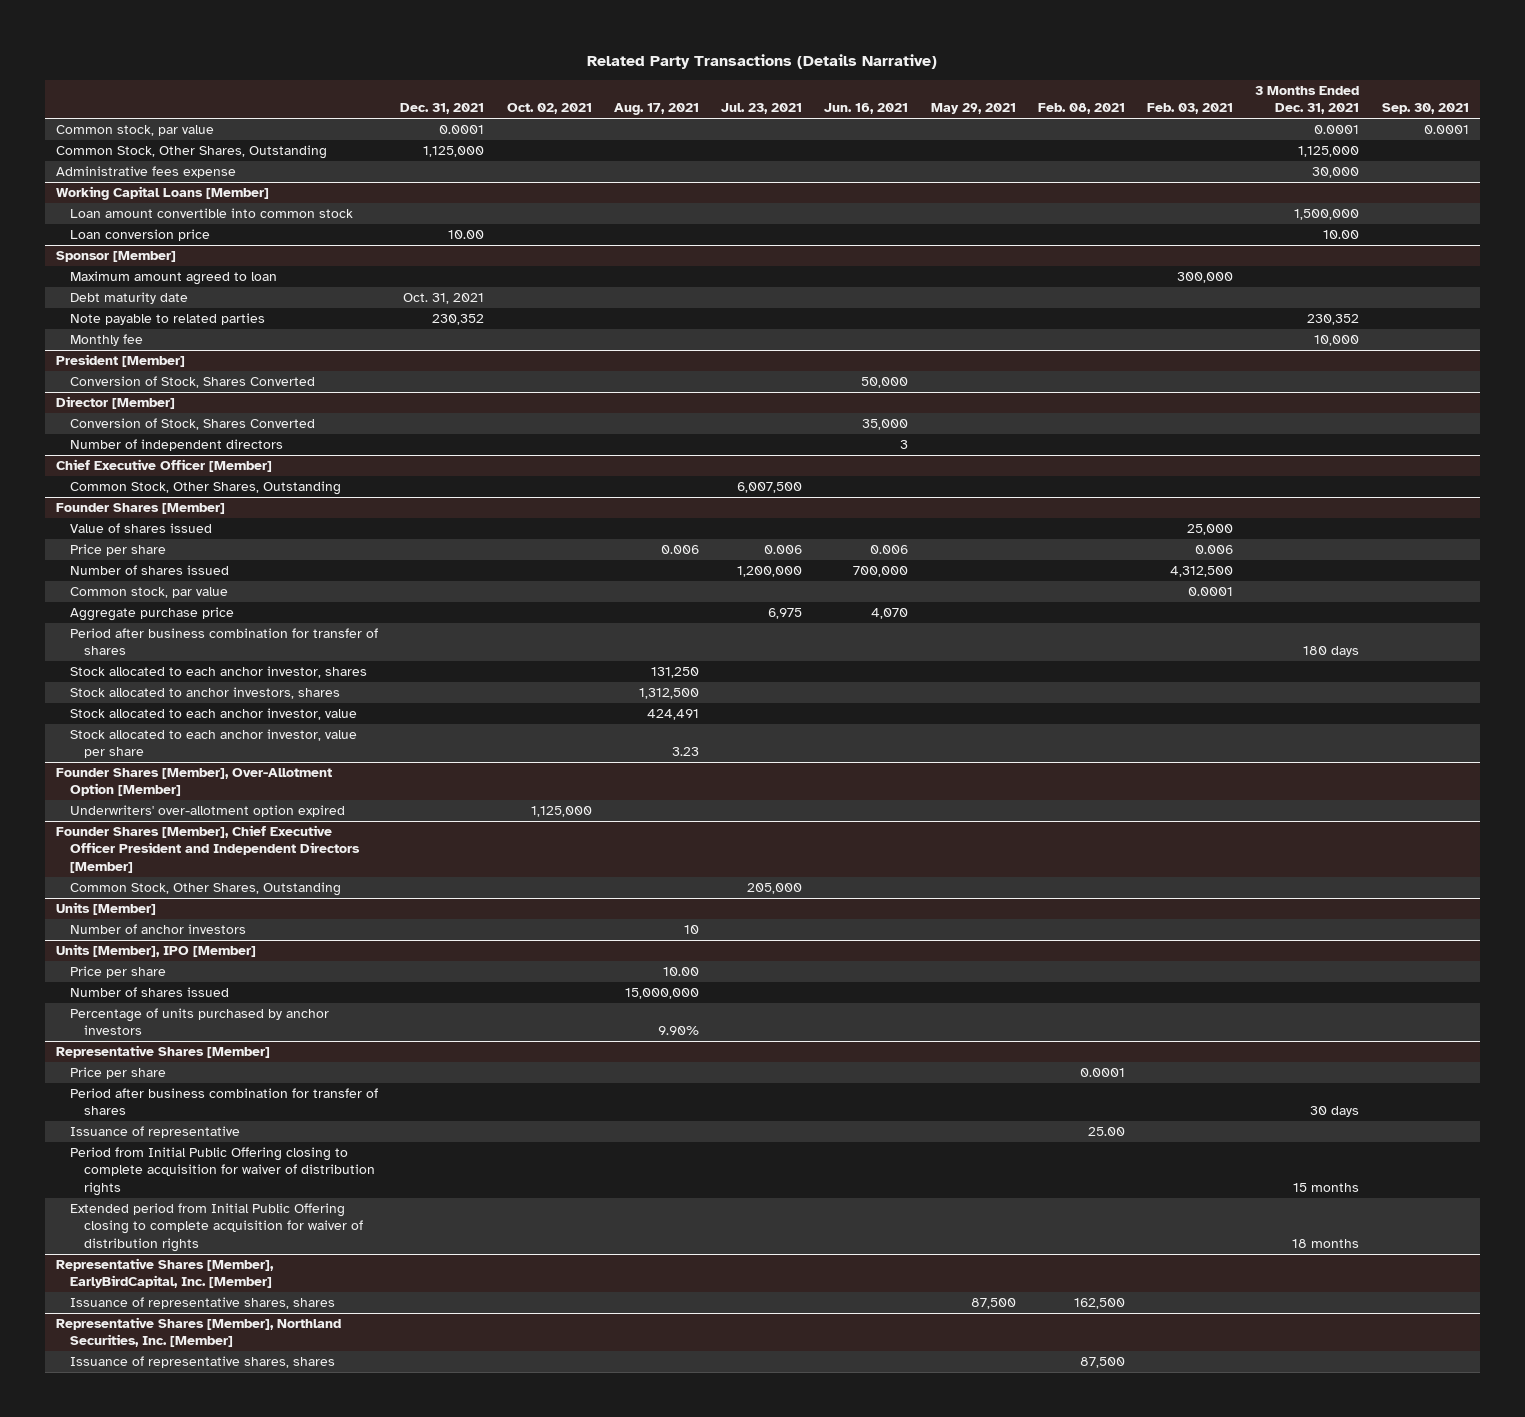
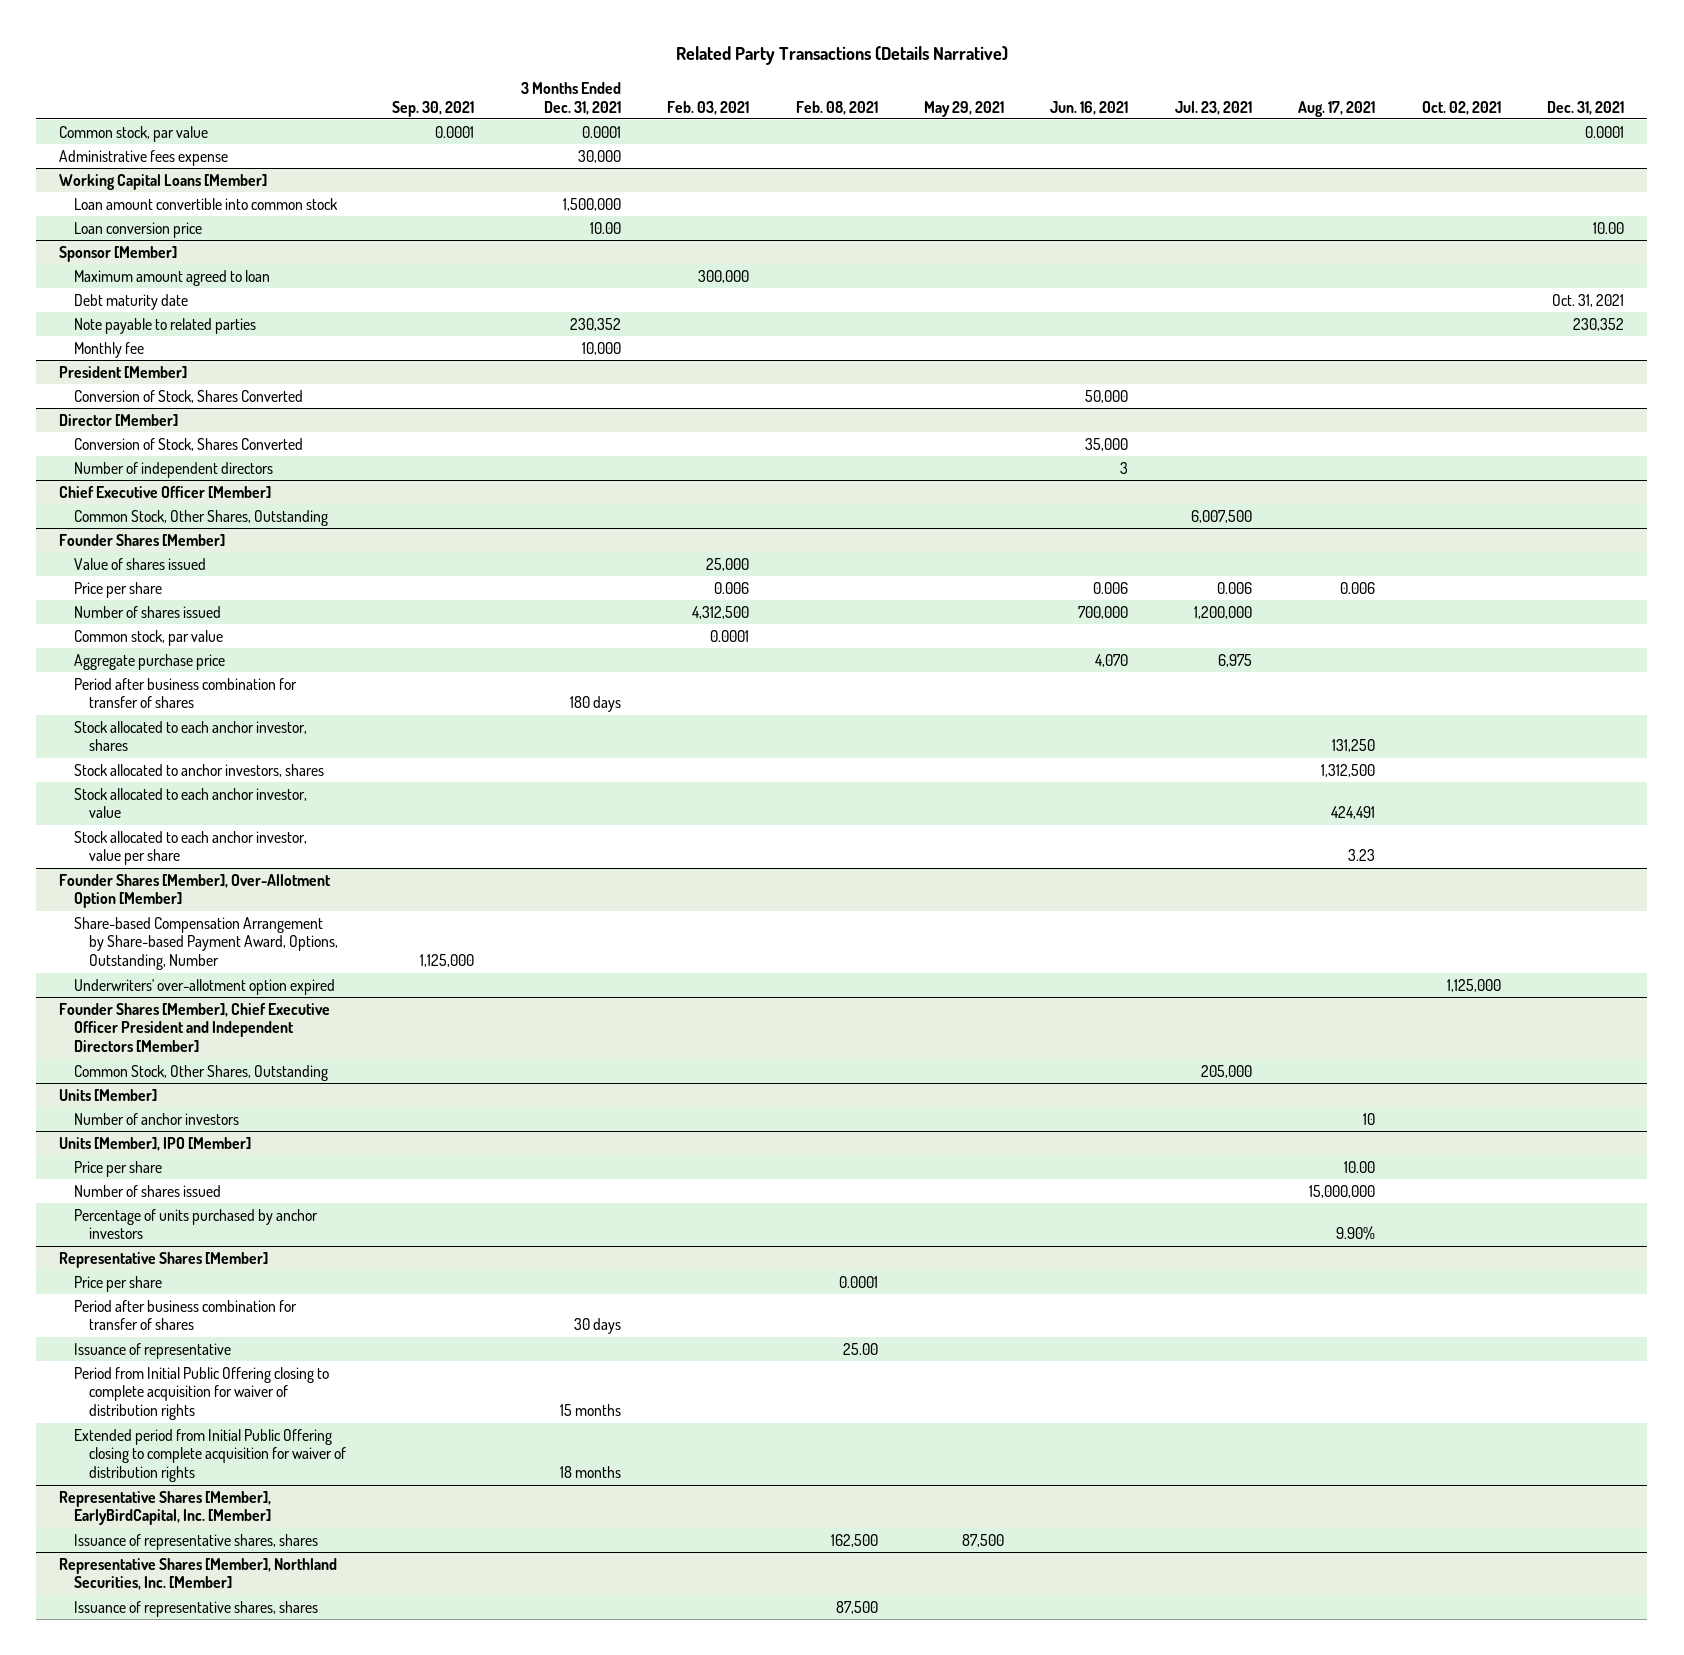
[56,145,328,160] Common Stock, Other Shares, Outstanding -> none
none -> [74,916,338,971] Share-based Compensation Arrangement by Share-based Payment Award, Options, Outstanding, Number

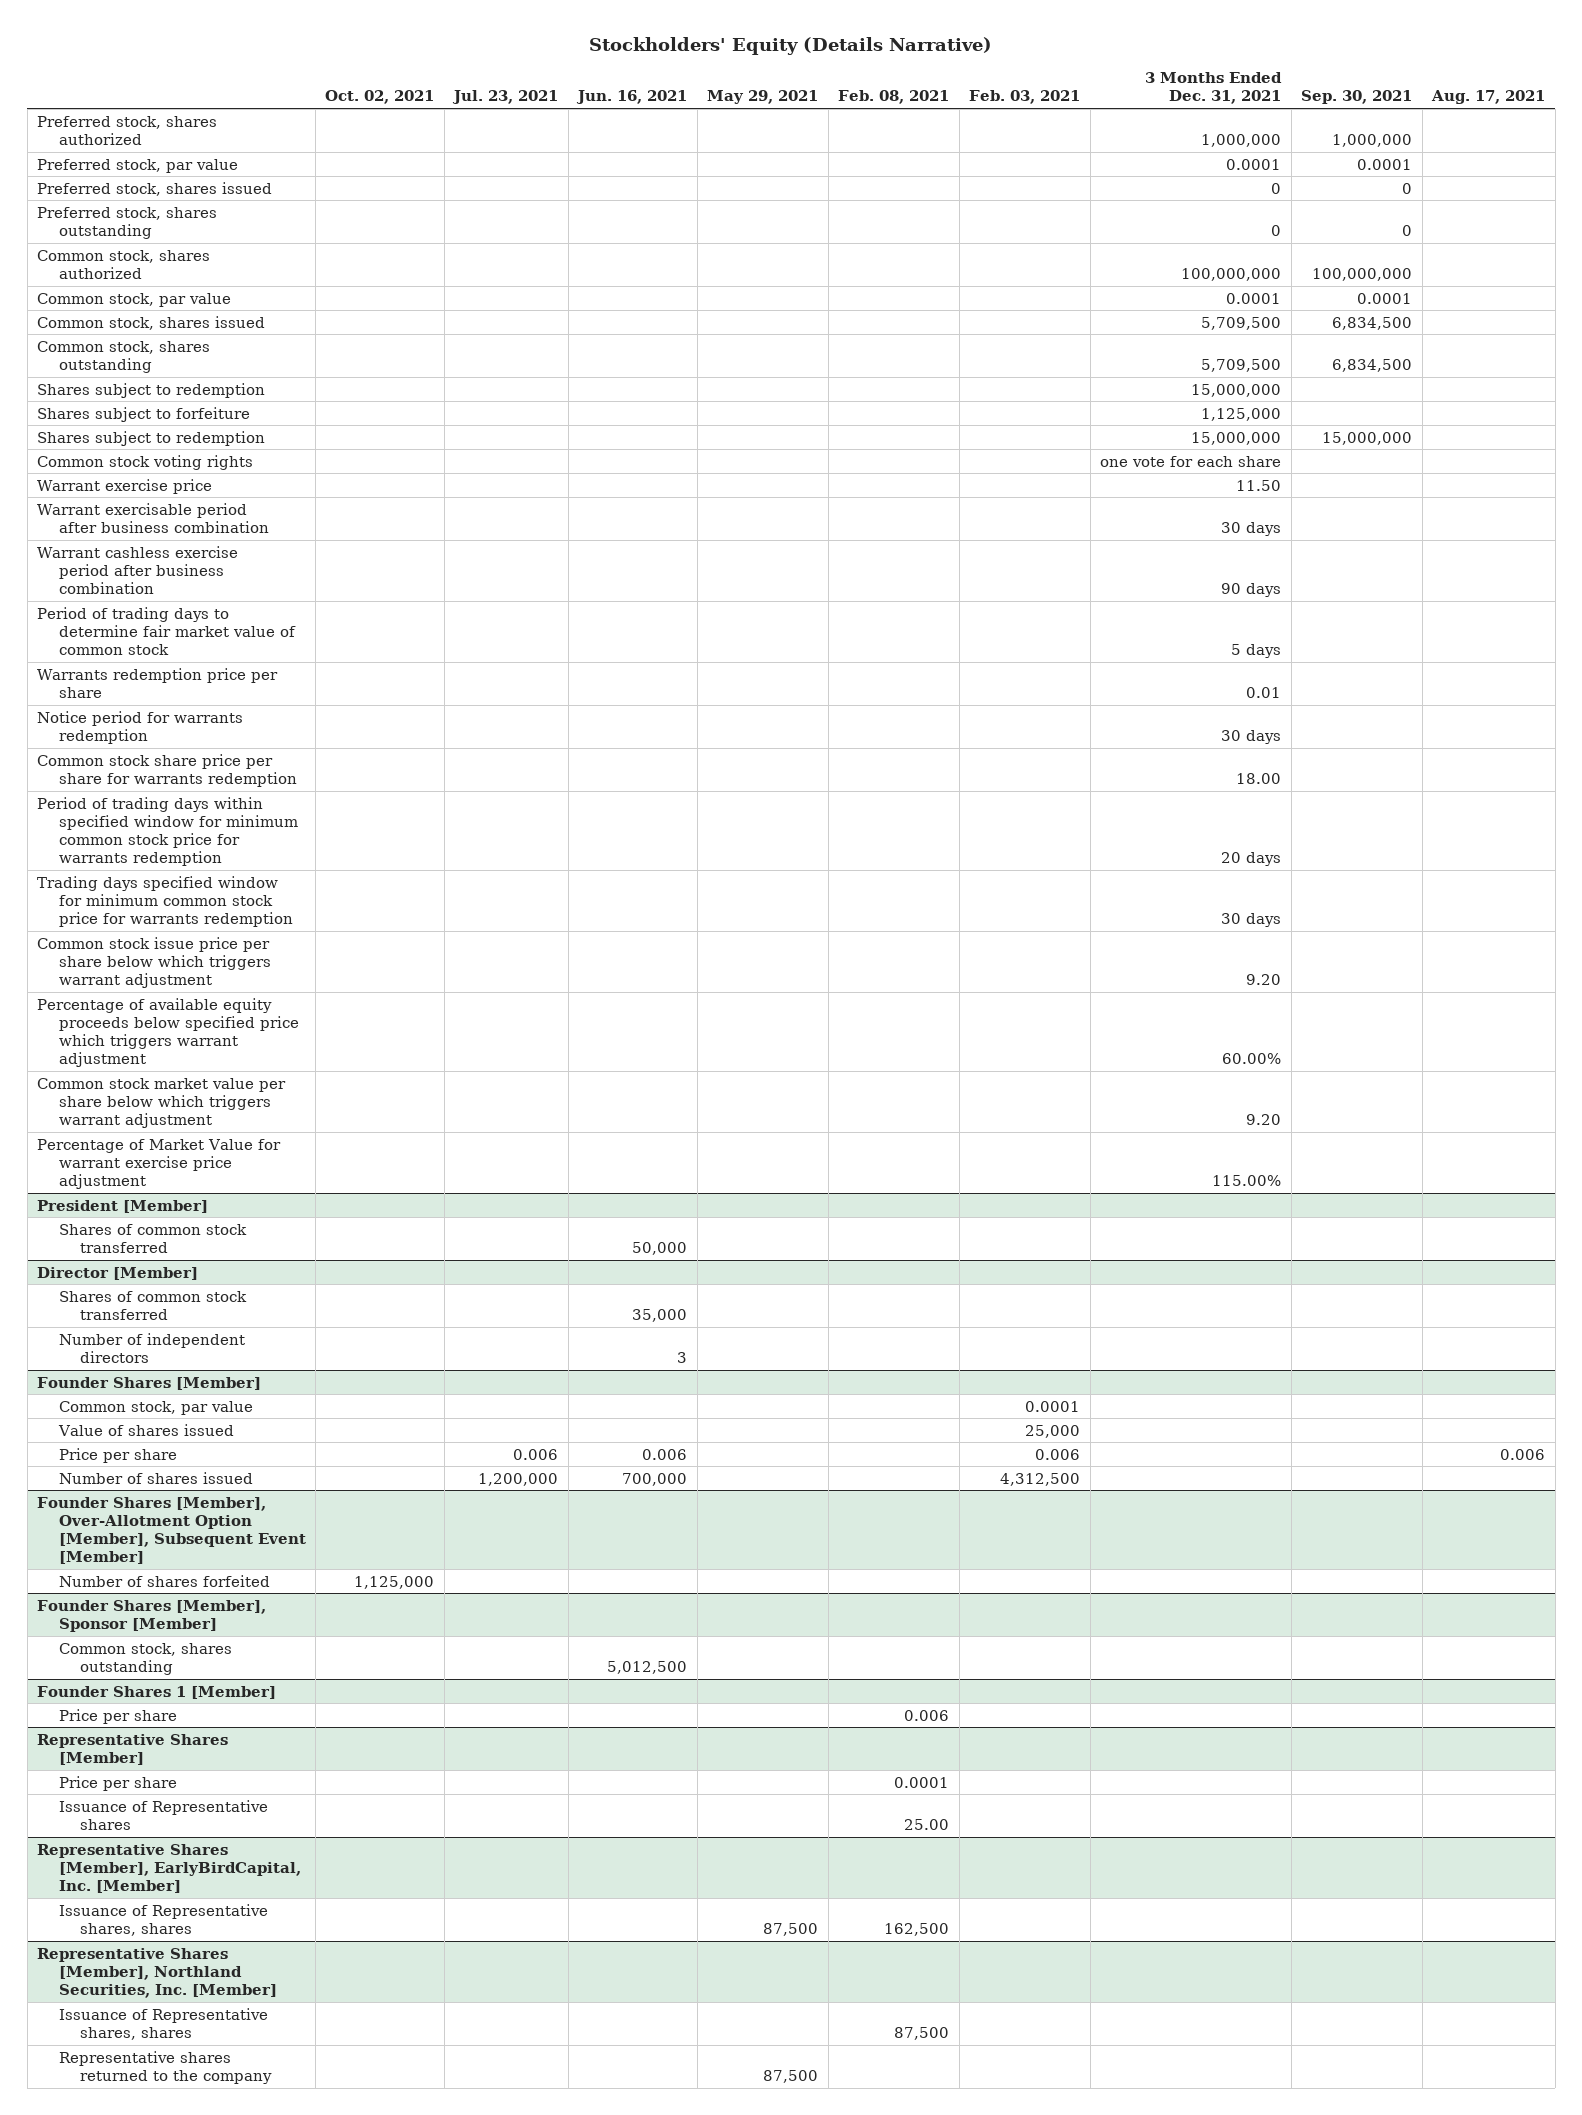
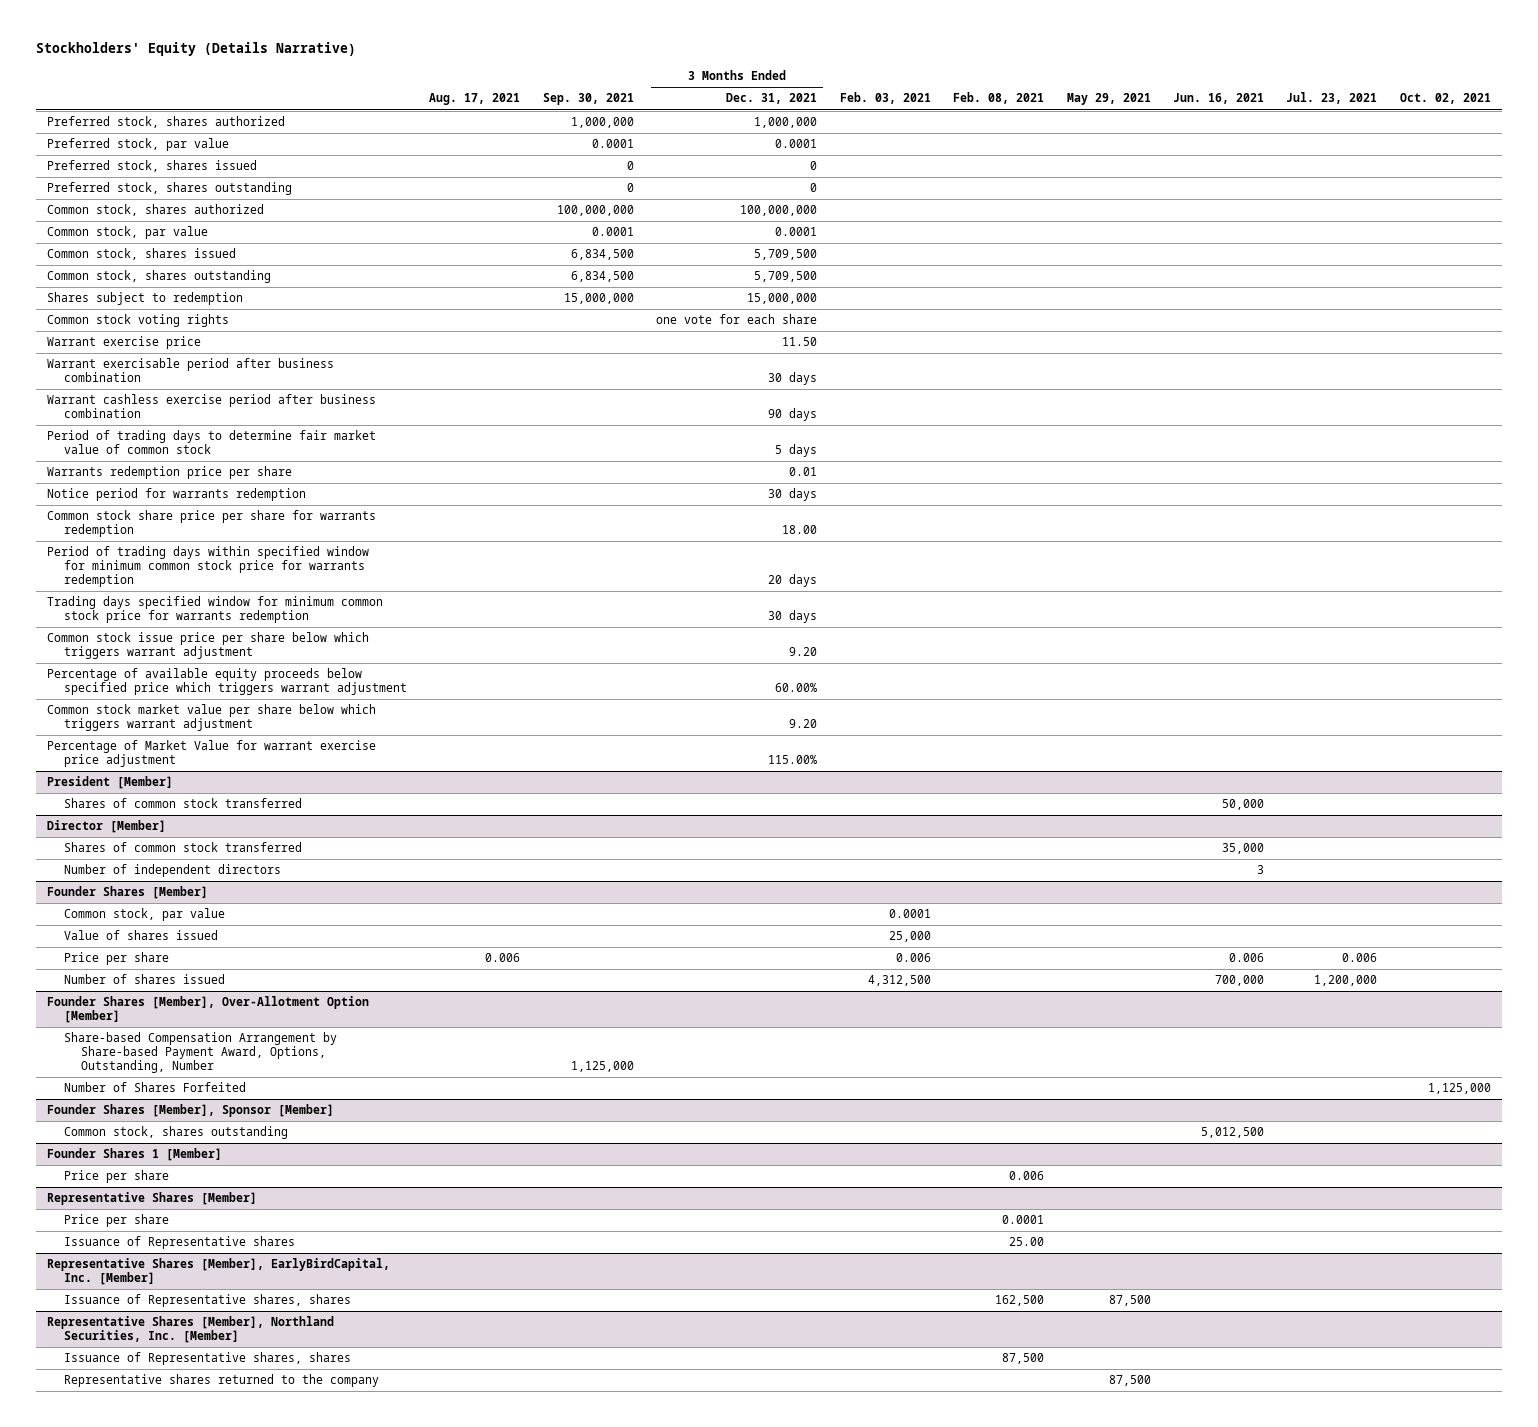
[37,382,266,398] Shares subject to redemption -> none
[37,406,251,422] Shares subject to forfeiture -> none
[37,1496,306,1565] Founder Shares [Member], Over-Allotment Option [Member], Subsequent Event [Member] -> [46,996,369,1024] Founder Shares [Member], Over-Allotment Option [Member]
none -> [63,1032,337,1074] Share-based Compensation Arrangement by Share-based Payment Award, Options, Outstanding, Number
[58,1574,270,1587] Number of shares forfeited -> [63,1082,246,1093] Number of Shares Forfeited

